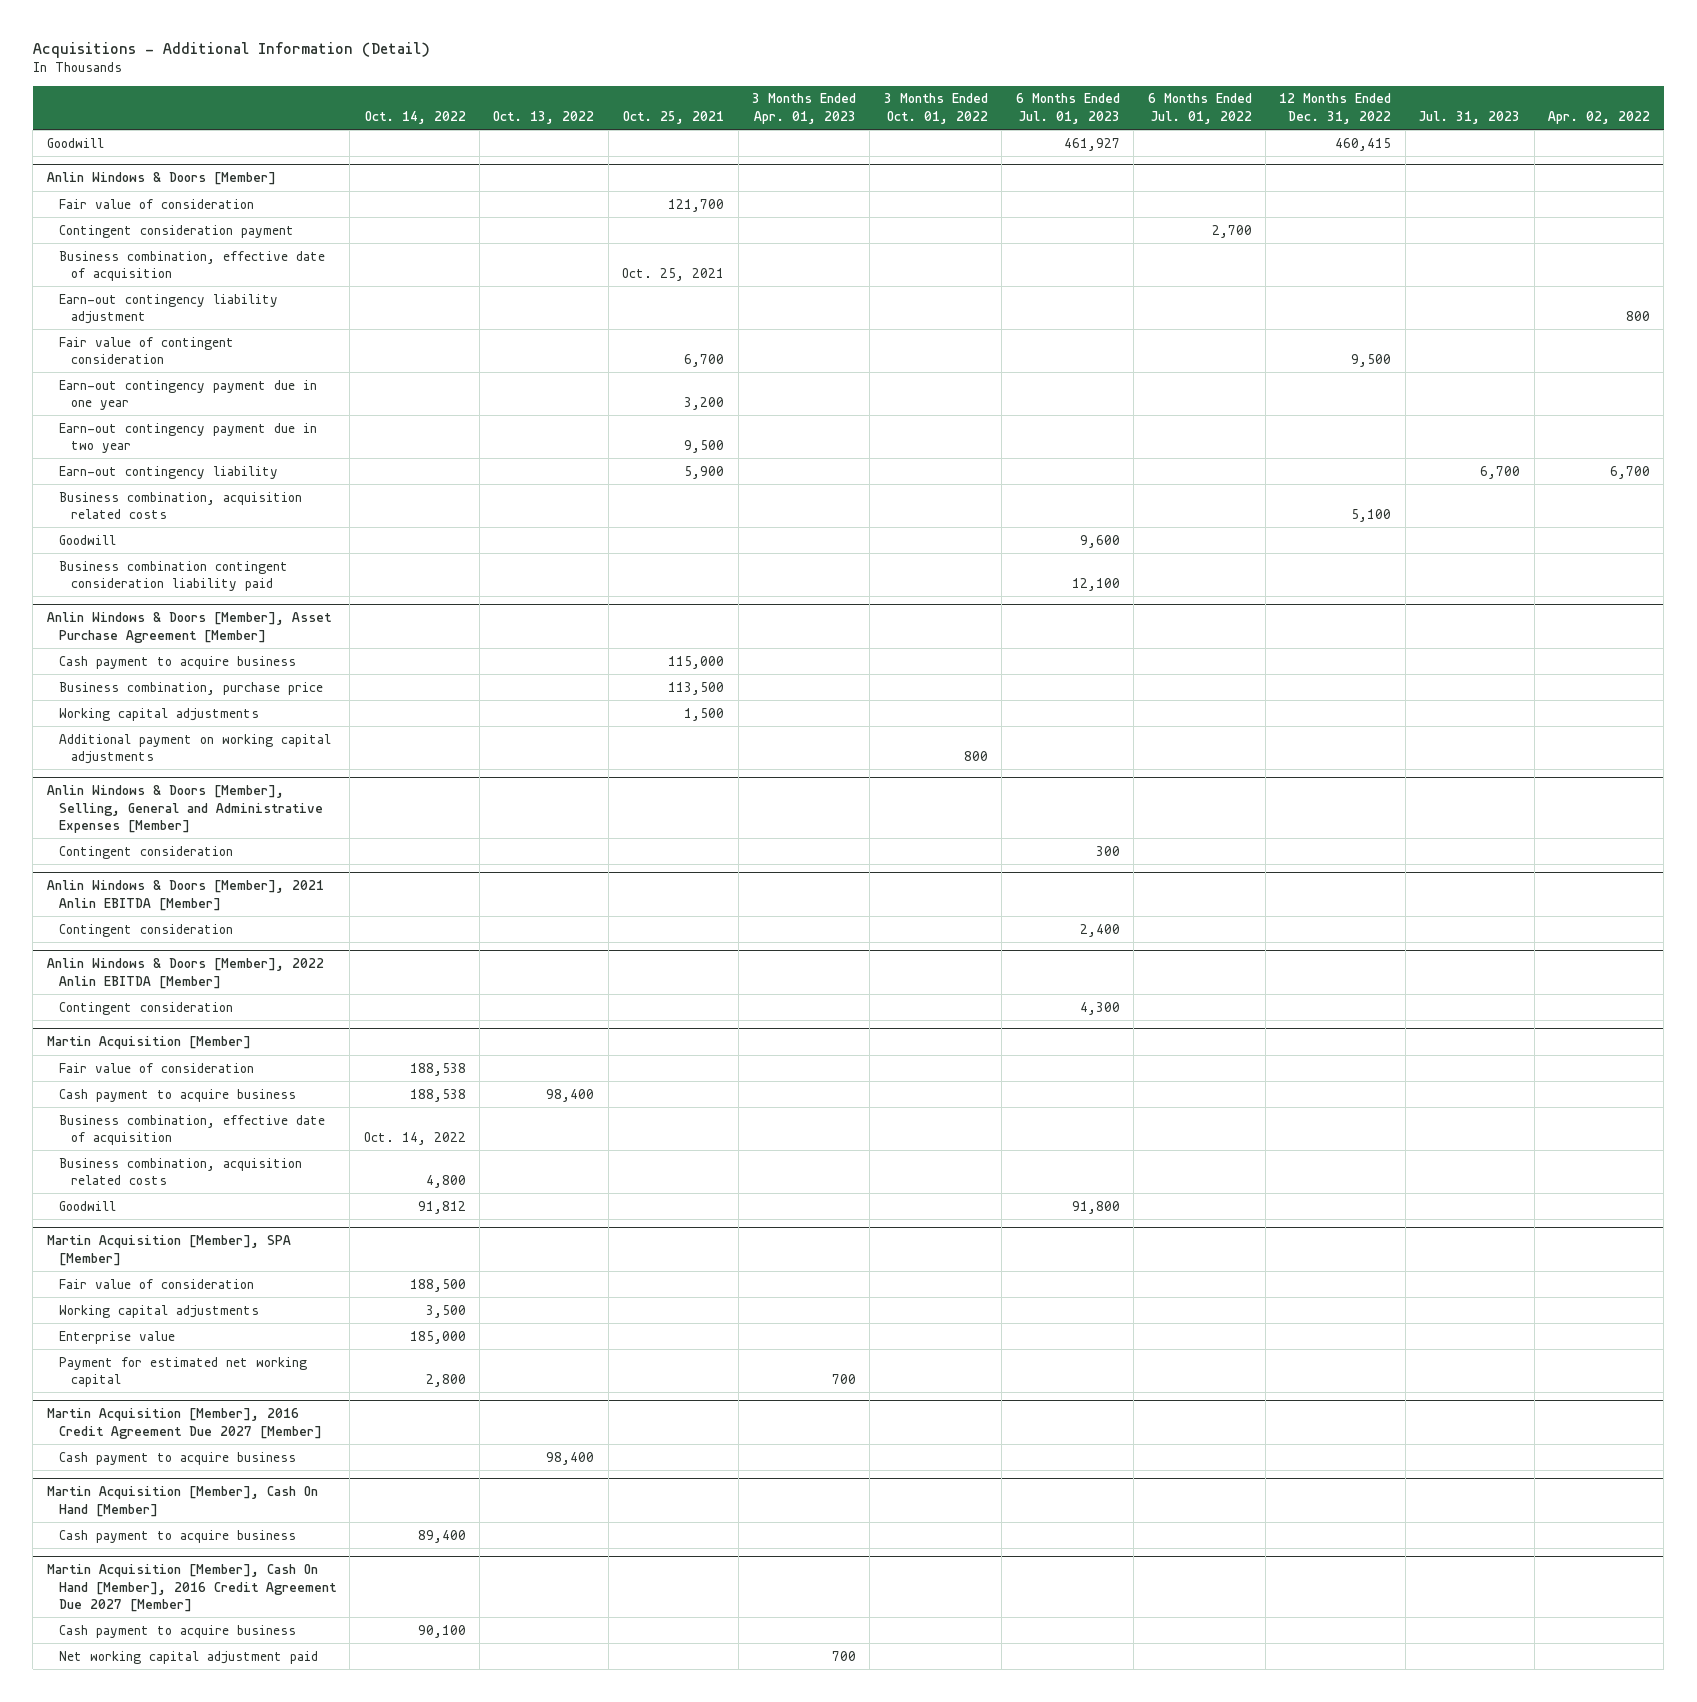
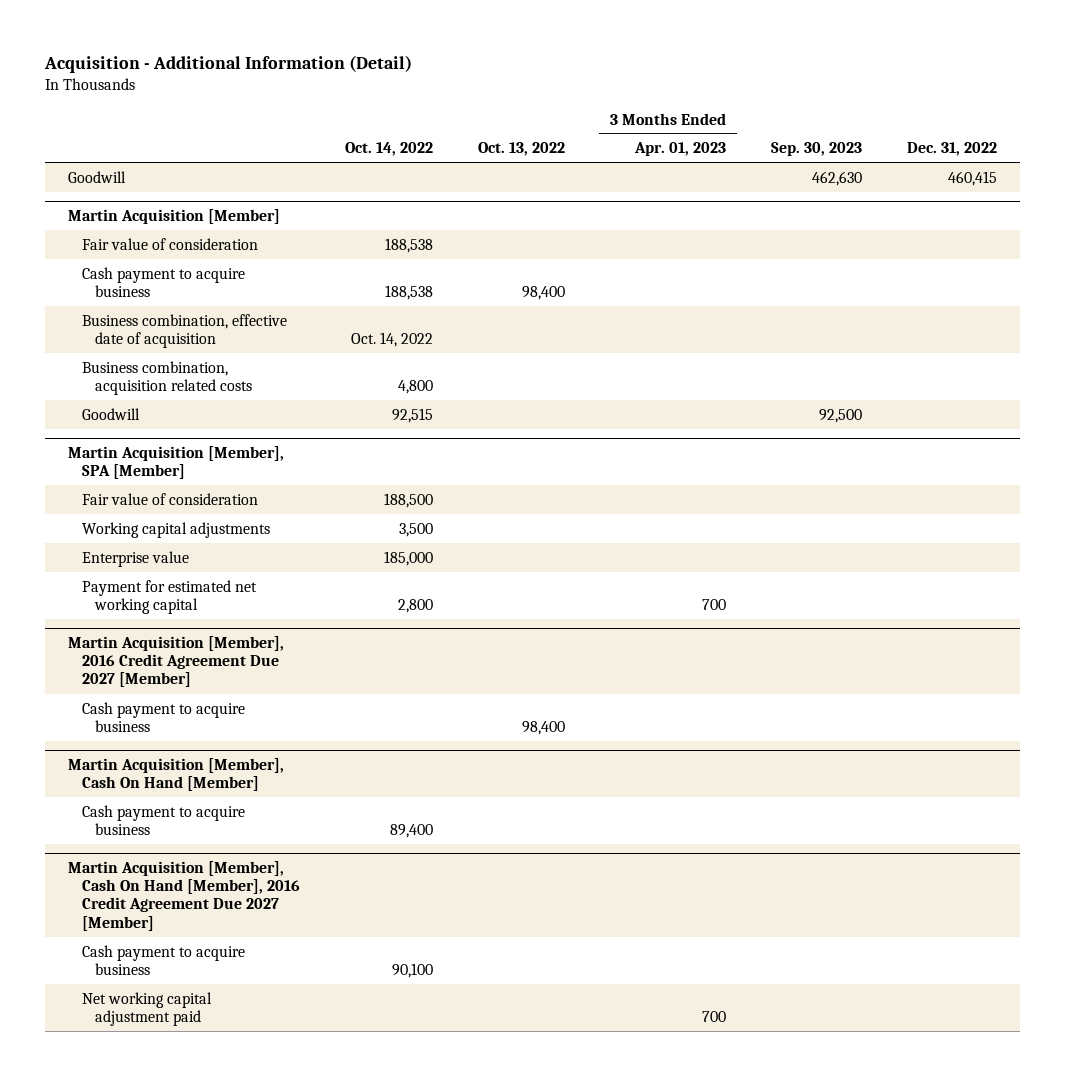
[32,41,430,58] Acquisitions - Additional Information (Detail) -> [44,55,413,74] Acquisition - Additional Information (Detail)
[623,110,725,124] Oct. 25, 2021 -> none
[883,93,988,124] 3 Months Ended Oct. 01, 2022 -> none
[1015,93,1120,124] 6 Months Ended Jul. 01, 2023 -> none
[1147,93,1252,124] 6 Months Ended Jul. 01, 2022 -> none
[1279,93,1392,124] 12 Months Ended Dec. 31, 2022 -> none
[1419,110,1521,124] Jul. 31, 2023 -> none
[1547,110,1650,124] Apr. 02, 2022 -> none
none -> [771,142,863,157] Sep. 30, 2023
none -> [907,142,998,157] Dec. 31, 2022
[46,172,276,186] Anlin Windows & Doors [Member] -> none
[58,198,254,209] Fair value of consideration -> none
[58,224,294,238] Contingent consideration payment -> none
[58,250,325,282] Business combination, effective date of acquisition -> none
[58,293,278,325] Earn-out contingency liability adjustment -> none
[58,336,234,365] Fair value of contingent consideration -> none
[58,379,317,411] Earn-out contingency payment due in one year -> none
[58,422,317,454] Earn-out contingency payment due in two year -> none
[58,465,278,479] Earn-out contingency liability -> none
[58,491,302,520] Business combination, acquisition related costs -> none
[58,534,116,545] Goodwill -> none
[58,560,288,592] Business combination contingent consideration liability paid -> none
[46,612,332,643] Anlin Windows & Doors [Member], Asset Purchase Agreement [Member] -> none
[58,655,296,669] Cash payment to acquire business -> none
[58,681,323,695] Business combination, purchase price -> none
[58,707,259,721] Working capital adjustments -> none
[58,733,331,765] Additional payment on working capital adjustments -> none
[46,785,323,834] Anlin Windows & Doors [Member], Selling, General and Administrative Expenses [Member] -> none
[58,845,233,859] Contingent consideration -> none
[46,880,324,911] Anlin Windows & Doors [Member], 2021 Anlin EBITDA [Member] -> none
[58,923,233,937] Contingent consideration -> none
[46,958,324,989] Anlin Windows & Doors [Member], 2022 Anlin EBITDA [Member] -> none
[58,1001,233,1015] Contingent consideration -> none
[417,1200,466,1214] 91,812 -> [391,407,433,423] 92,515

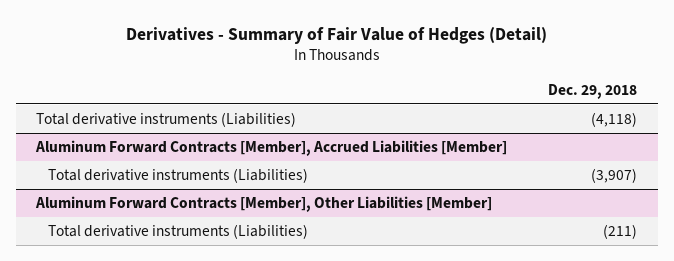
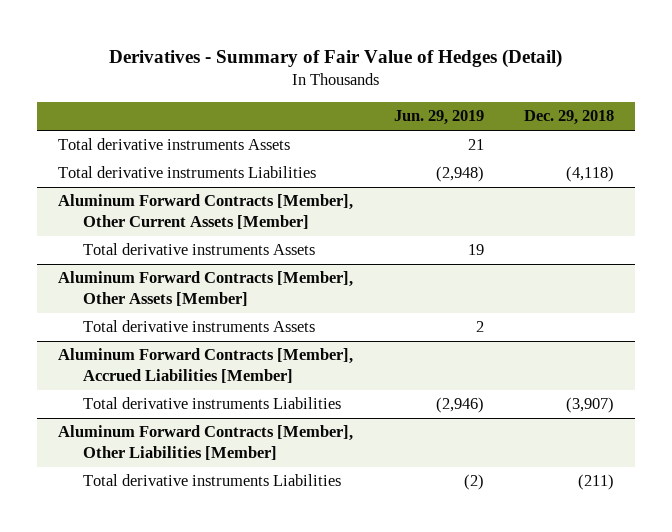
none -> [393,110,484,126] Jun. 29, 2019
none -> [57,138,290,151] Total derivative instruments Assets
[36,112,297,128] Total derivative instruments (Liabilities) -> [57,166,316,179] Total derivative instruments Liabilities
none -> [57,194,353,230] Aluminum Forward Contracts [Member], Other Current Assets [Member]
none -> [83,243,316,256] Total derivative instruments Assets
none -> [57,271,353,307] Aluminum Forward Contracts [Member], Other Assets [Member]
none -> [83,320,316,333] Total derivative instruments Assets
[48,168,309,184] Total derivative instruments (Liabilities) -> [83,397,342,410] Total derivative instruments Liabilities
[48,224,309,240] Total derivative instruments (Liabilities) -> [83,474,342,487] Total derivative instruments Liabilities

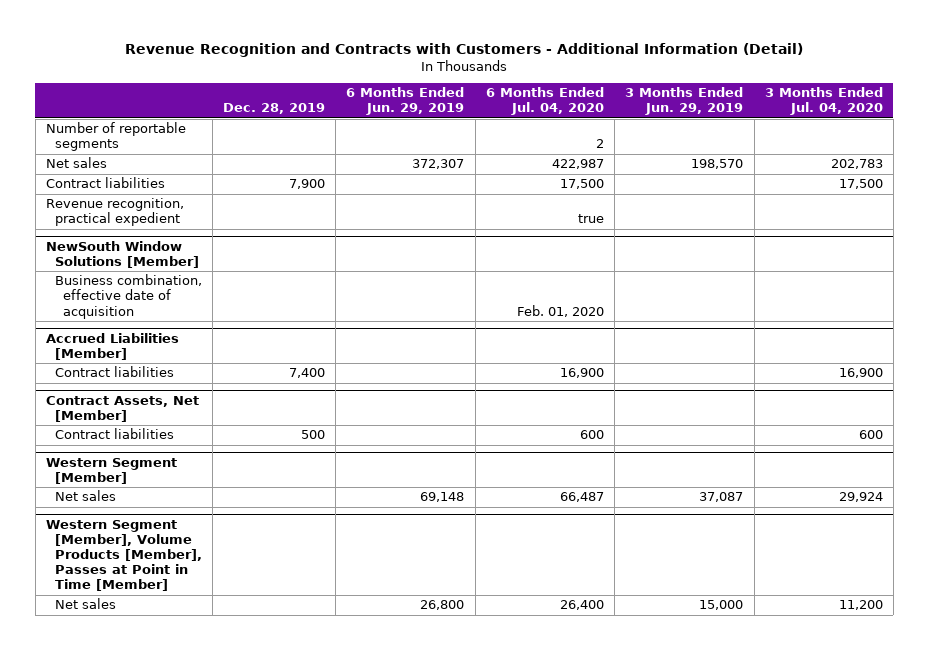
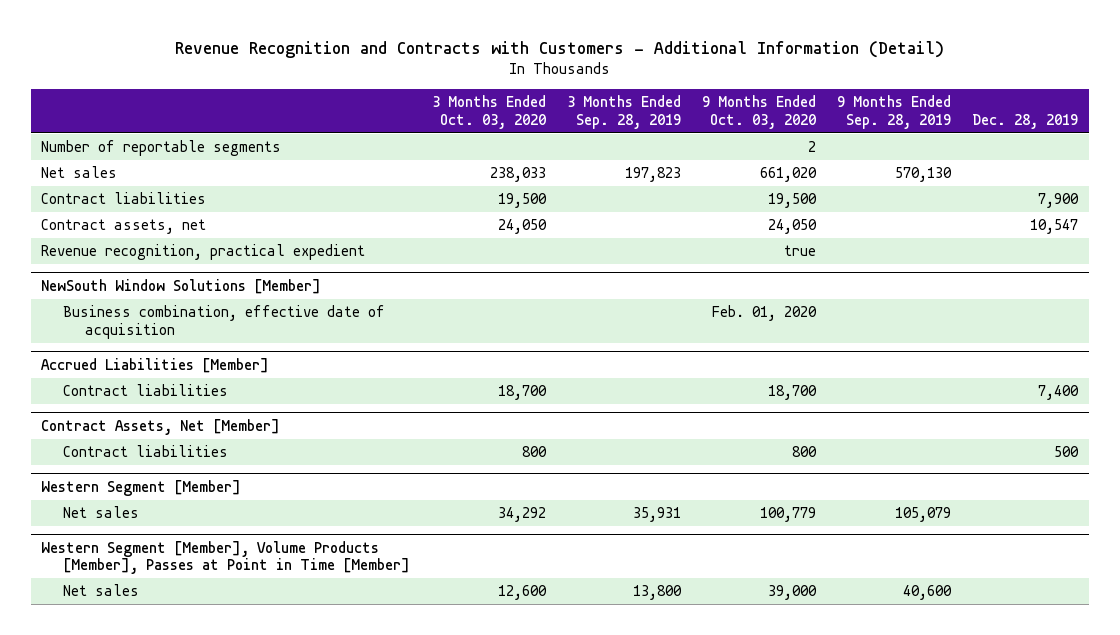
[346,87,465,116] 6 Months Ended Jun. 29, 2019 -> none
[485,87,604,116] 6 Months Ended Jul. 04, 2020 -> none
[625,87,744,116] 3 Months Ended Jun. 29, 2019 -> none
[764,87,883,116] 3 Months Ended Jul. 04, 2020 -> none
none -> [431,95,546,129] 3 Months Ended Oct. 03, 2020
none -> [566,95,681,129] 3 Months Ended Sep. 28, 2019
none -> [701,95,816,129] 9 Months Ended Oct. 03, 2020
none -> [837,95,952,129] 9 Months Ended Sep. 28, 2019
none -> [41,219,207,235] Contract assets, net

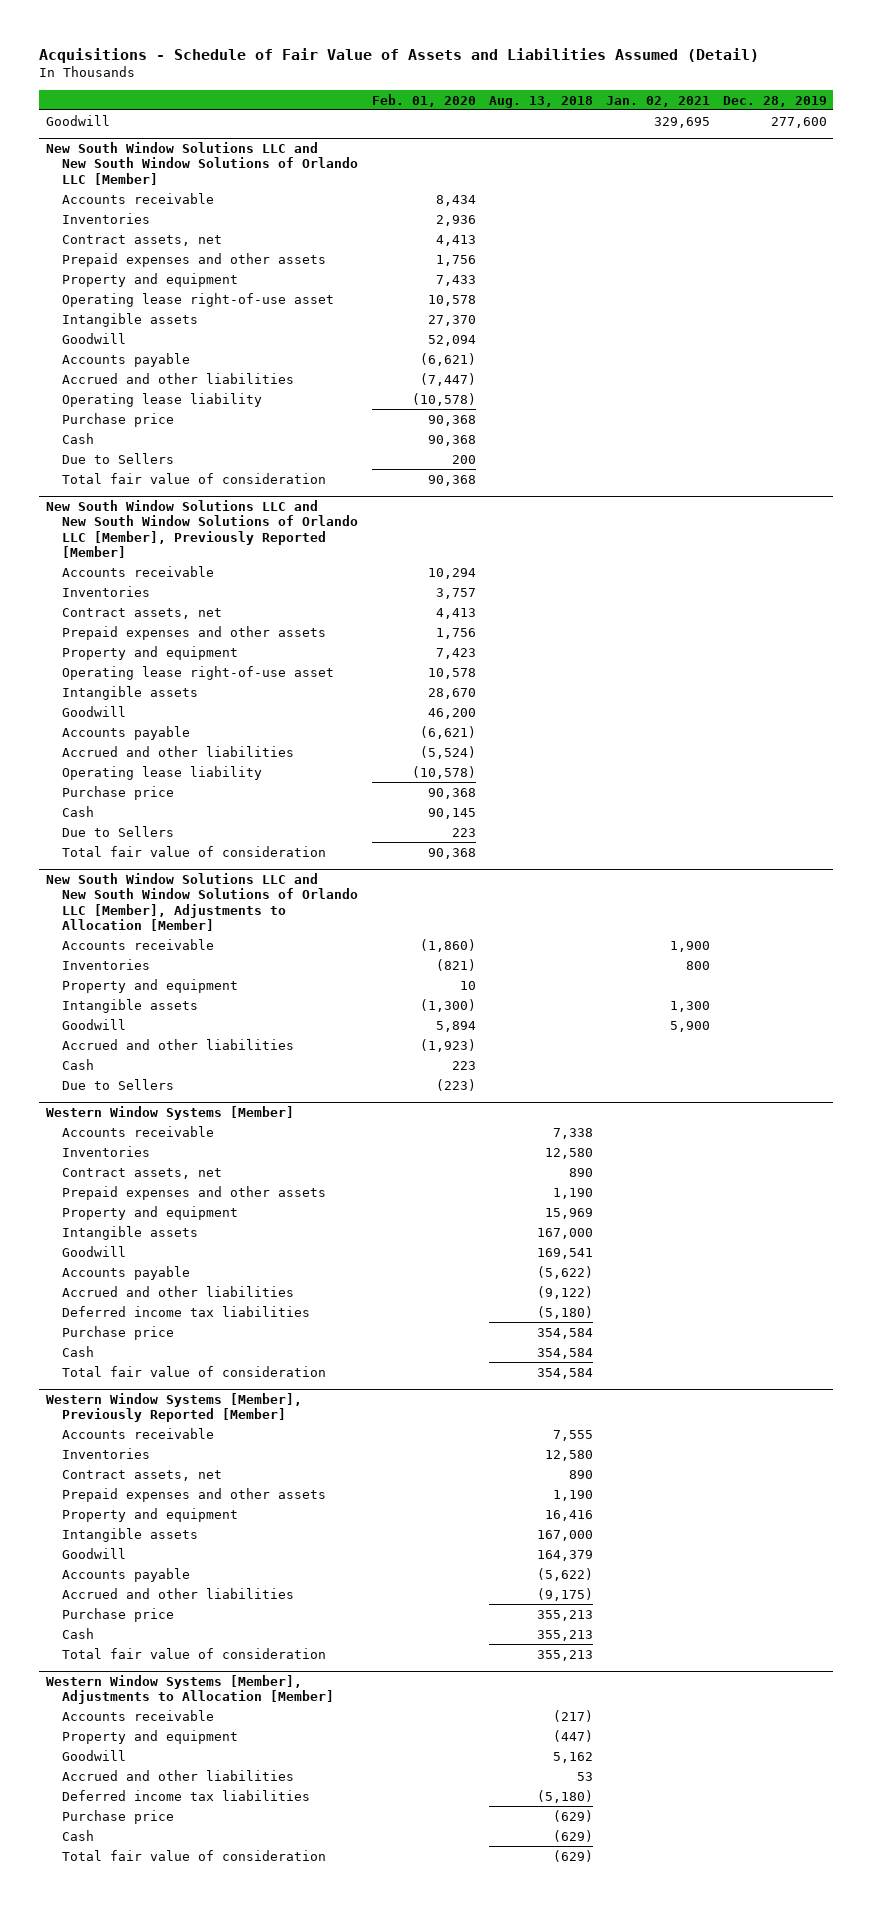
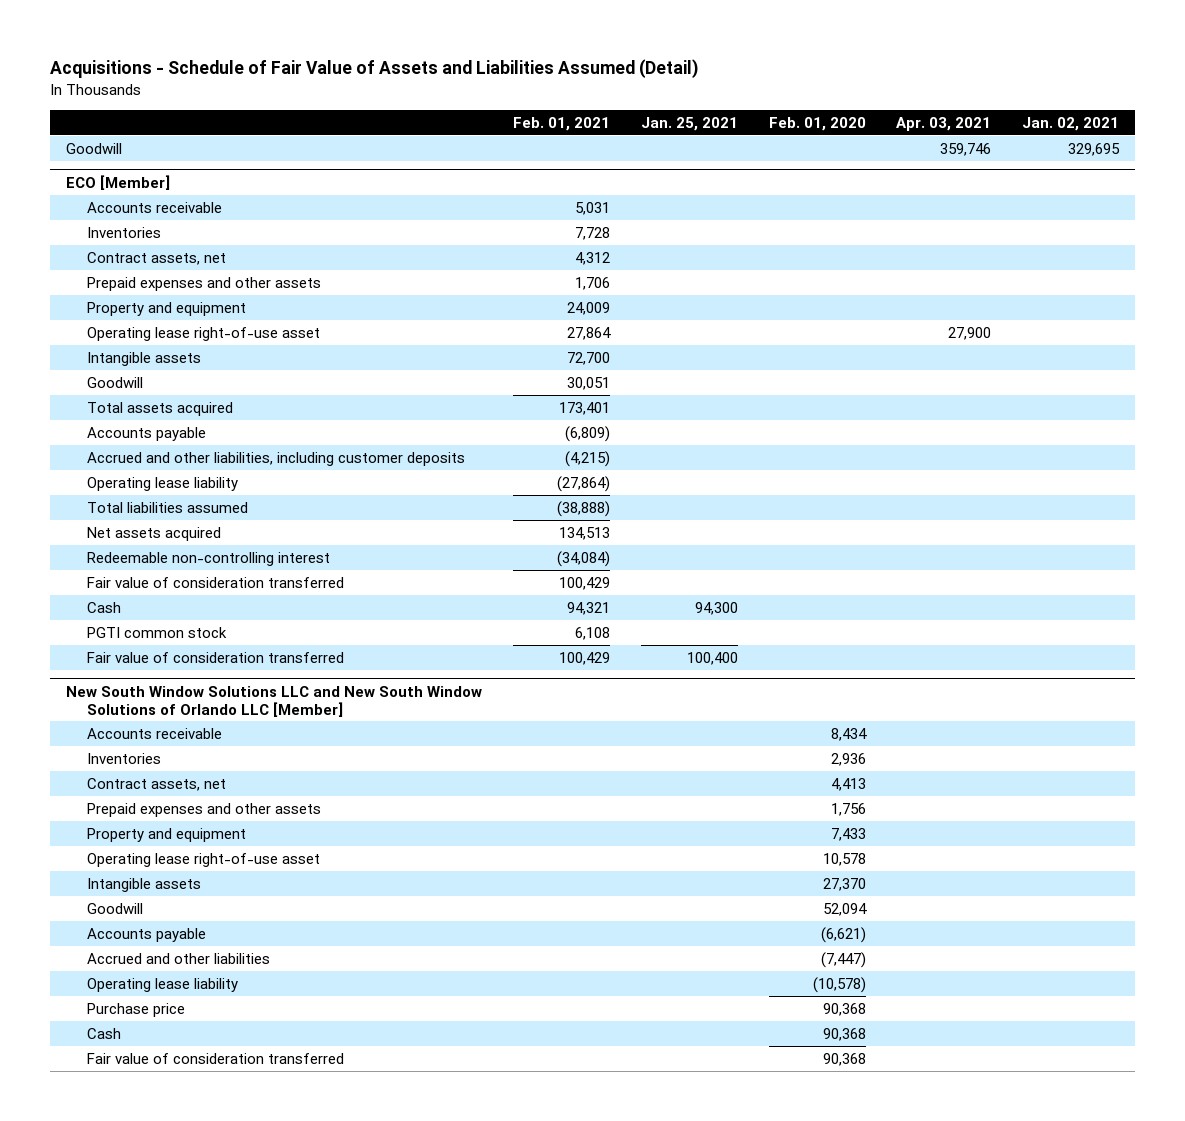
[488,95,593,108] Aug. 13, 2018 -> none
[722,95,827,107] Dec. 28, 2019 -> none
none -> [512,116,610,131] Feb. 01, 2021
none -> [640,116,738,131] Jan. 25, 2021
none -> [896,116,992,131] Apr. 03, 2021
none -> [65,174,170,190] ECO [Member]
none -> [87,201,223,213] Accounts receivable
none -> [87,226,162,238] Inventories
none -> [87,251,227,265] Contract assets, net
none -> [87,276,322,291] Prepaid expenses and other assets
none -> [87,301,247,316] Property and equipment
none -> [87,326,321,341] Operating lease right-of-use asset
none -> [87,351,202,366] Intangible assets
none -> [87,376,144,388] Goodwill
none -> [87,401,234,416] Total assets acquired
none -> [87,426,207,441] Accounts payable
none -> [87,451,466,466] Accrued and other liabilities, including customer deposits
none -> [87,476,239,491] Operating lease liability
none -> [87,501,249,513] Total liabilities assumed
none -> [87,526,222,541] Net assets acquired
none -> [87,551,331,566] Redeemable non-controlling interest
none -> [87,576,345,588] Fair value of consideration transferred
none -> [87,601,122,613] Cash
none -> [87,626,228,638] PGTI common stock
none -> [87,651,345,663] Fair value of consideration transferred
[62,452,175,464] Due to Sellers -> none
[45,500,359,558] New South Window Solutions LLC and New South Window Solutions of Orlando LLC [Member], Previously Reported [Member] -> none
[62,565,215,577] Accounts receivable -> none
[62,585,151,597] Inventories -> none
[62,607,223,619] Contract assets, net -> none
[62,625,327,640] Prepaid expenses and other assets -> none
[62,645,239,660] Property and equipment -> none
[62,665,335,680] Operating lease right-of-use asset -> none
[62,685,199,700] Intangible assets -> none
[62,705,127,717] Goodwill -> none
[62,725,191,740] Accounts payable -> none
[62,745,295,757] Accrued and other liabilities -> none
[62,765,263,780] Operating lease liability -> none
[62,785,175,800] Purchase price -> none
[62,805,95,817] Cash -> none
[62,825,175,837] Due to Sellers -> none
[62,845,327,857] Total fair value of consideration -> none
[45,873,359,931] New South Window Solutions LLC and New South Window Solutions of Orlando LLC [Member], Adjustments to Allocation [Member] -> none
[62,938,215,950] Accounts receivable -> none
[62,958,151,970] Inventories -> none
[62,978,239,993] Property and equipment -> none
[62,998,199,1013] Intangible assets -> none
[62,1018,127,1030] Goodwill -> none
[62,1038,295,1050] Accrued and other liabilities -> none
[62,1058,95,1070] Cash -> none
[62,1078,175,1090] Due to Sellers -> none
[45,1106,294,1121] Western Window Systems [Member] -> none
[62,1125,215,1137] Accounts receivable -> none
[62,1145,151,1157] Inventories -> none
[62,1167,223,1179] Contract assets, net -> none
[62,1185,327,1200] Prepaid expenses and other assets -> none
[62,1205,239,1220] Property and equipment -> none
[62,1225,199,1240] Intangible assets -> none
[62,1245,127,1257] Goodwill -> none
[62,1265,191,1280] Accounts payable -> none
[62,1285,295,1297] Accrued and other liabilities -> none
[62,1305,311,1317] Deferred income tax liabilities -> none
[62,1325,175,1340] Purchase price -> none
[62,1345,95,1357] Cash -> none
[62,1365,327,1377] Total fair value of consideration -> none
[45,1393,302,1423] Western Window Systems [Member], Previously Reported [Member] -> none
[62,1427,215,1439] Accounts receivable -> none
[62,1447,151,1459] Inventories -> none
[62,1469,223,1481] Contract assets, net -> none
[62,1487,327,1502] Prepaid expenses and other assets -> none
[62,1507,239,1522] Property and equipment -> none
[62,1527,199,1542] Intangible assets -> none
[62,1547,127,1559] Goodwill -> none
[62,1567,191,1582] Accounts payable -> none
[62,1587,295,1599] Accrued and other liabilities -> none
[62,1607,175,1622] Purchase price -> none
[62,1627,95,1639] Cash -> none
[62,1647,327,1659] Total fair value of consideration -> none
[45,1675,335,1705] Western Window Systems [Member], Adjustments to Allocation [Member] -> none
[62,1709,215,1721] Accounts receivable -> none
[62,1729,239,1744] Property and equipment -> none
[62,1749,127,1761] Goodwill -> none
[62,1769,295,1781] Accrued and other liabilities -> none
[62,1789,311,1801] Deferred income tax liabilities -> none
[62,1809,175,1824] Purchase price -> none
[62,1829,95,1841] Cash -> none
[62,1849,327,1861] Total fair value of consideration -> none
[62,472,327,484] Total fair value of consideration -> [87,1052,345,1064] Fair value of consideration transferred

